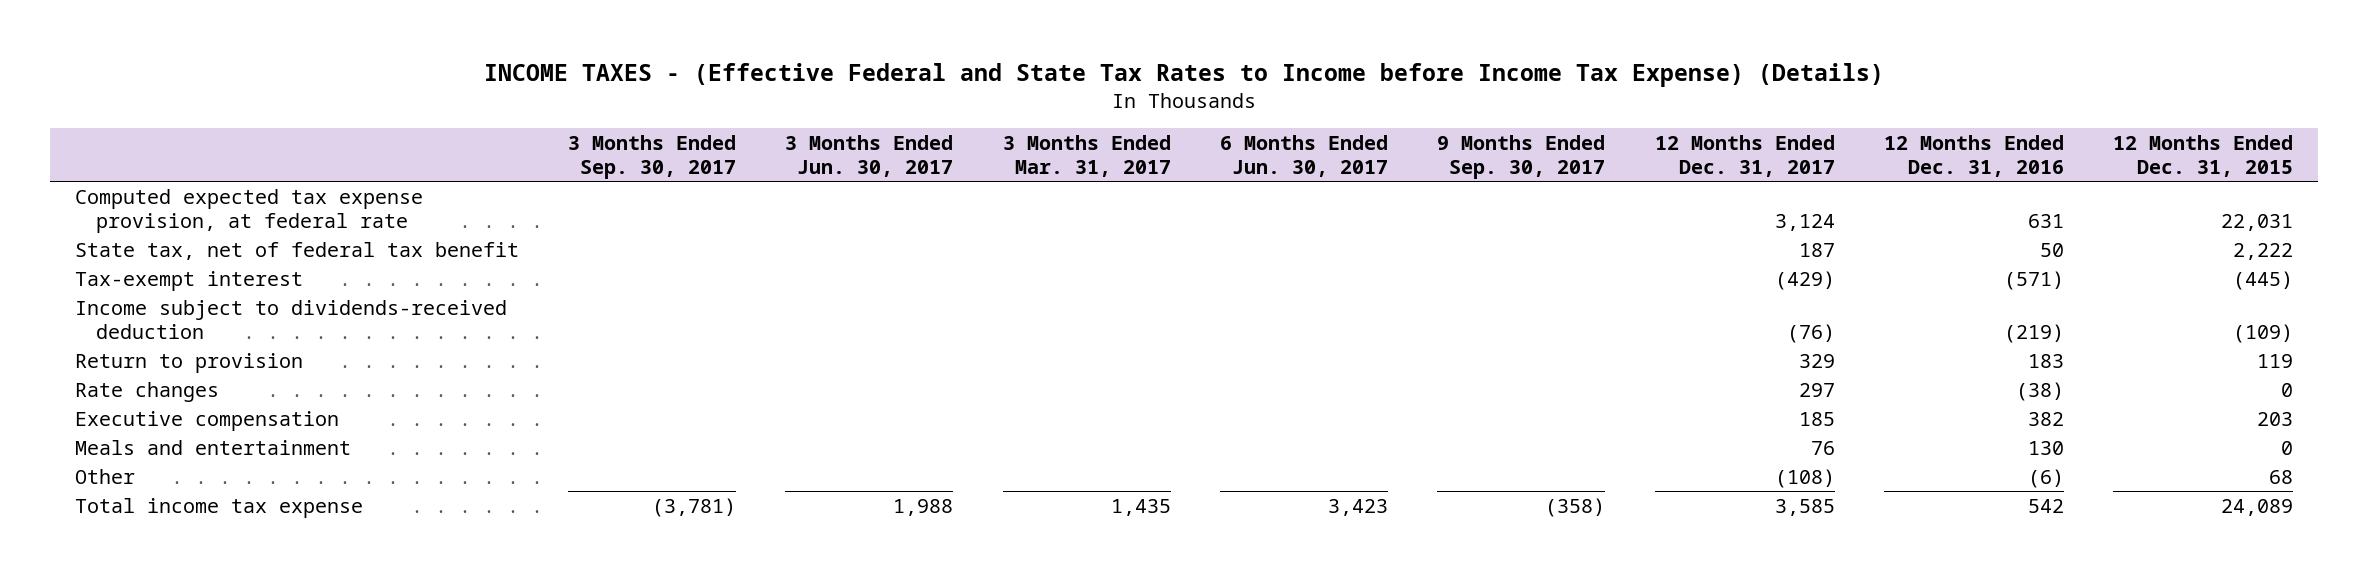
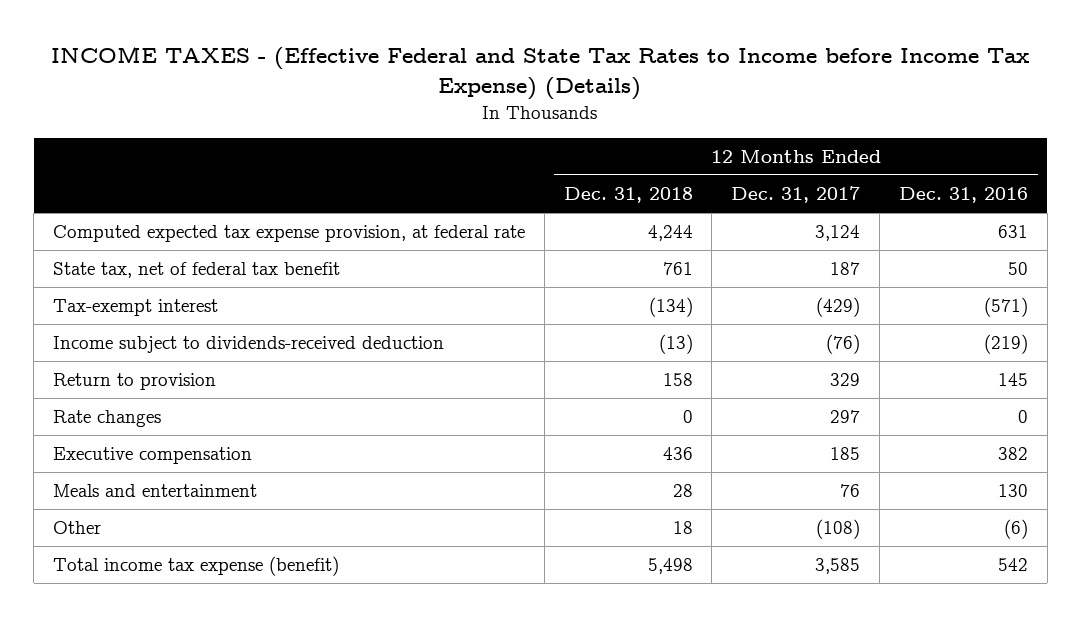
[567,134,736,179] 3 Months Ended Sep. 30, 2017 -> none
[785,134,954,177] 3 Months Ended Jun. 30, 2017 -> none
[1002,134,1171,177] 3 Months Ended Mar. 31, 2017 -> none
[1219,134,1388,177] 6 Months Ended Jun. 30, 2017 -> none
[1437,134,1606,179] 9 Months Ended Sep. 30, 2017 -> none
[2113,134,2294,177] 12 Months Ended Dec. 31, 2015 -> none
none -> [563,187,693,204] Dec. 31, 2018
[2027,353,2064,368] 183 -> [997,373,1028,387] 145
[2015,381,2064,401] (38) -> [1017,410,1028,424] 0
[74,497,363,518] Total income tax expense -> [52,556,339,577] Total income tax expense (benefit)

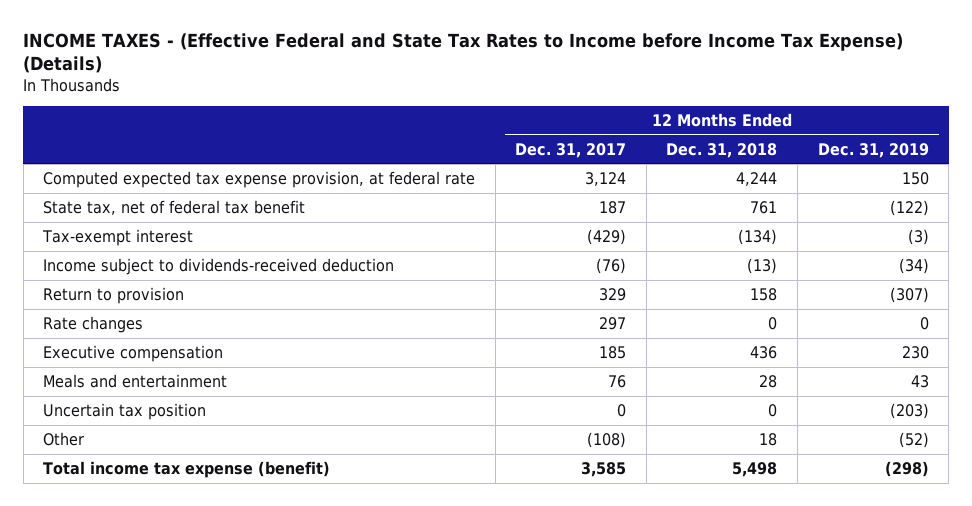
[898,187,1028,204] Dec. 31, 2016 -> none
none -> [817,142,929,158] Dec. 31, 2019
none -> [43,402,207,420] Uncertain tax position

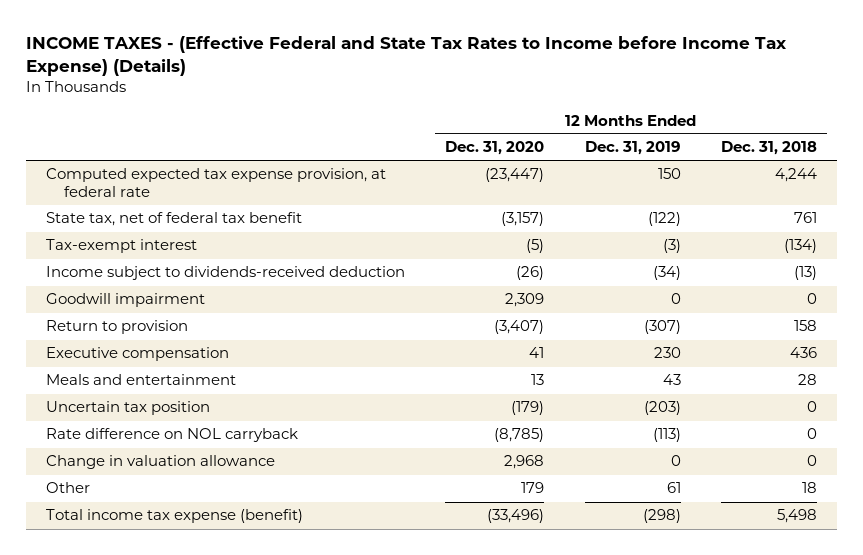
[515,142,627,158] Dec. 31, 2017 -> none
none -> [445,141,545,156] Dec. 31, 2020
none -> [46,293,206,308] Goodwill impairment
[43,315,144,333] Rate changes -> none
none -> [46,428,299,443] Rate difference on NOL carryback
none -> [46,455,276,470] Change in valuation allowance
[898,431,929,448] (52) -> [666,482,681,494] 61

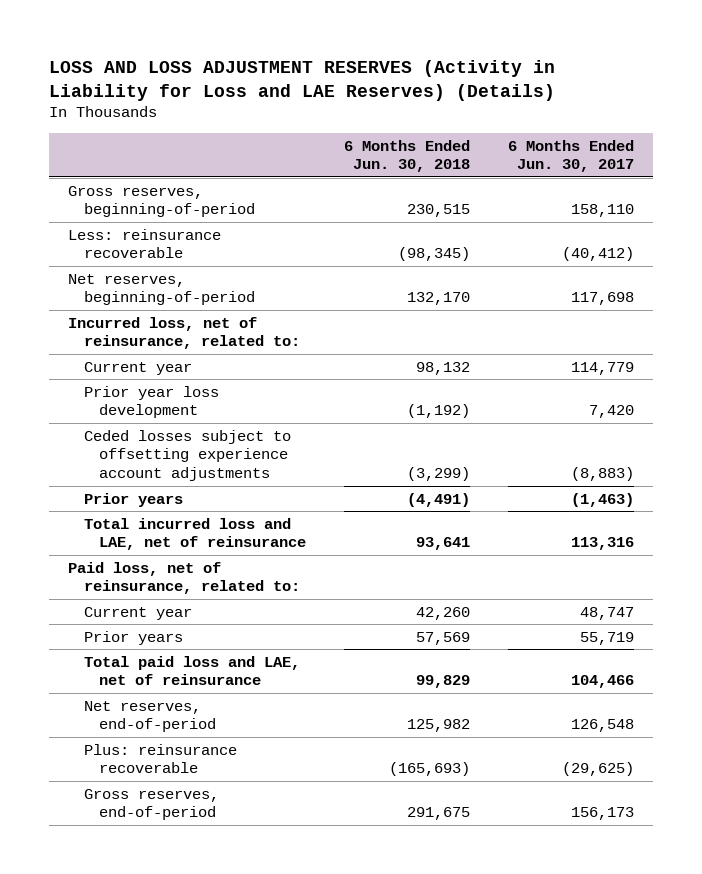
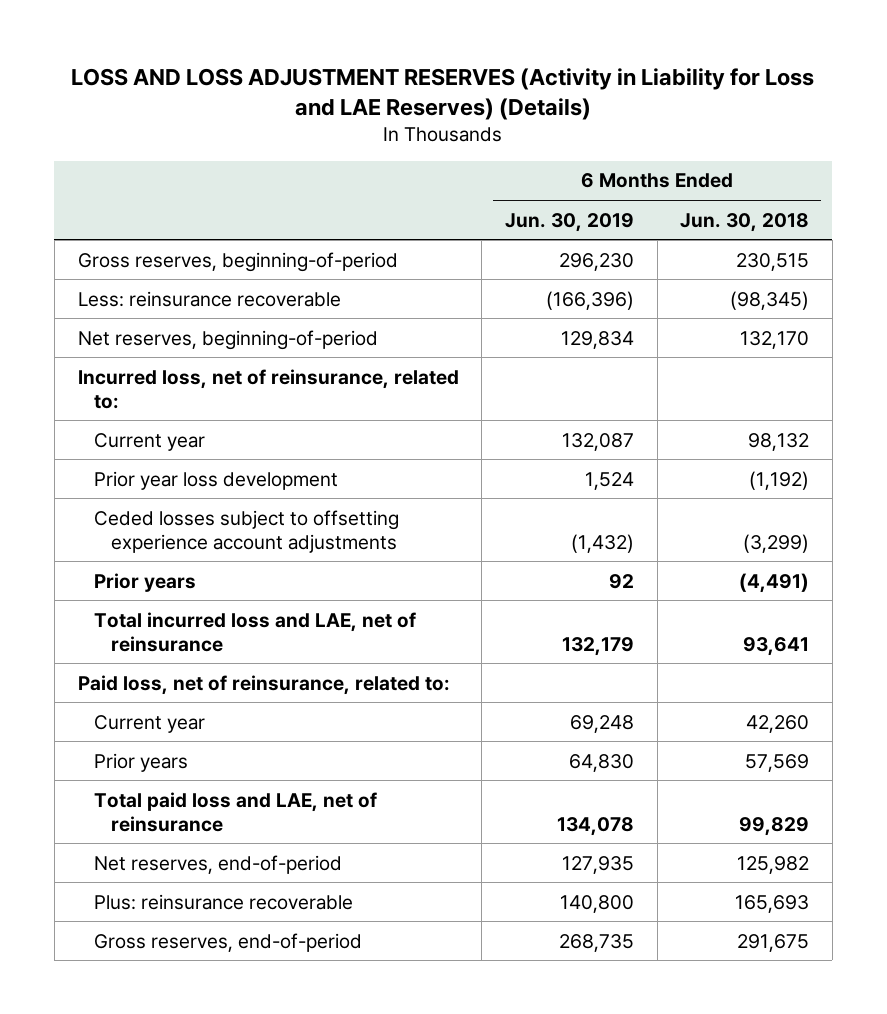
[508,139,635,173] 6 Months Ended Jun. 30, 2017 -> none
none -> [504,212,634,232] Jun. 30, 2019
[389,762,471,777] (165,693) -> [735,894,810,913] 165,693

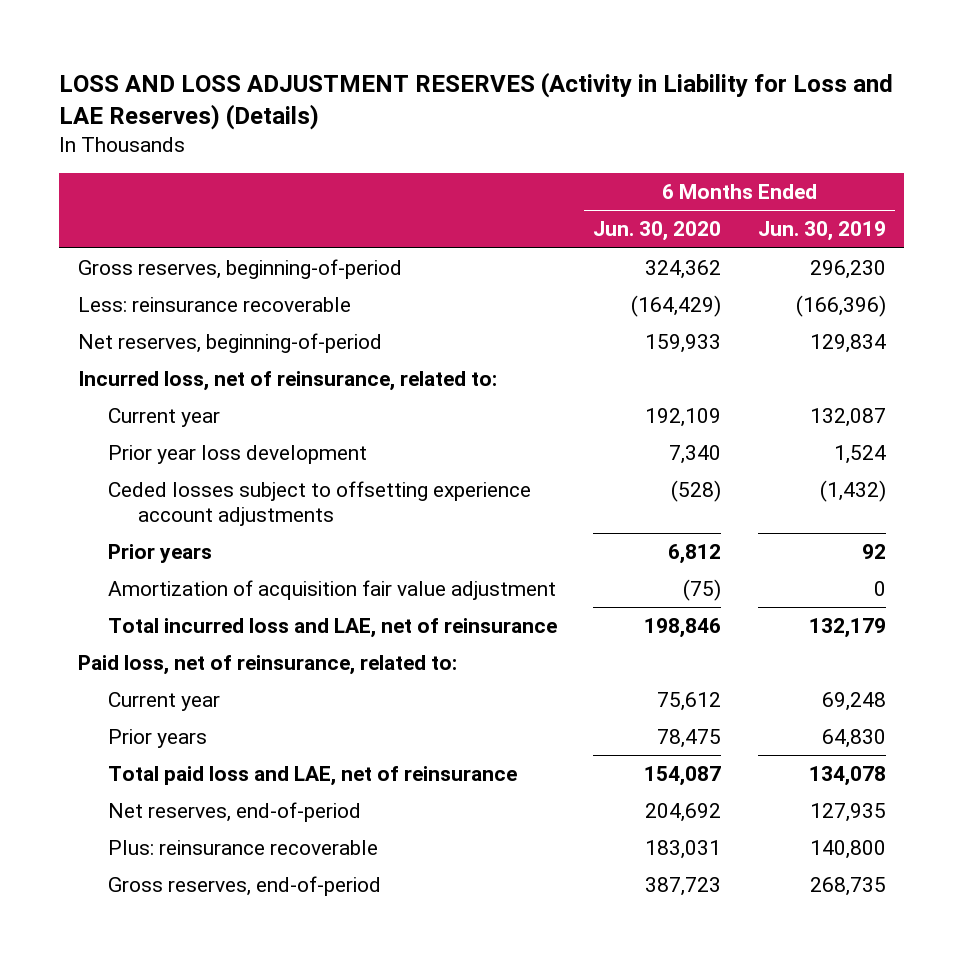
[680,212,810,232] Jun. 30, 2018 -> none
none -> [593,221,722,242] Jun. 30, 2020
none -> [107,580,556,601] Amortization of acquisition fair value adjustment

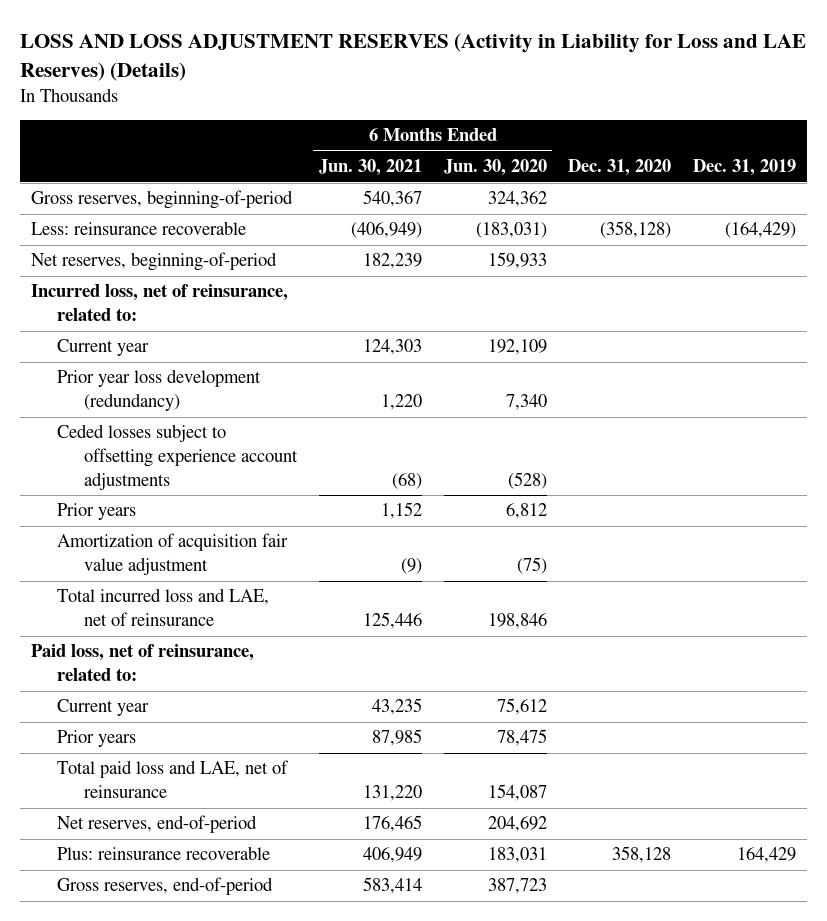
[757,221,886,242] Jun. 30, 2019 -> none
none -> [318,159,422,177] Jun. 30, 2021
none -> [568,159,672,177] Dec. 31, 2020
none -> [693,159,797,177] Dec. 31, 2019
[631,295,722,318] (164,429) -> [475,222,547,239] (183,031)
[107,445,367,465] Prior year loss development -> [57,369,262,412] Prior year loss development (redundancy)

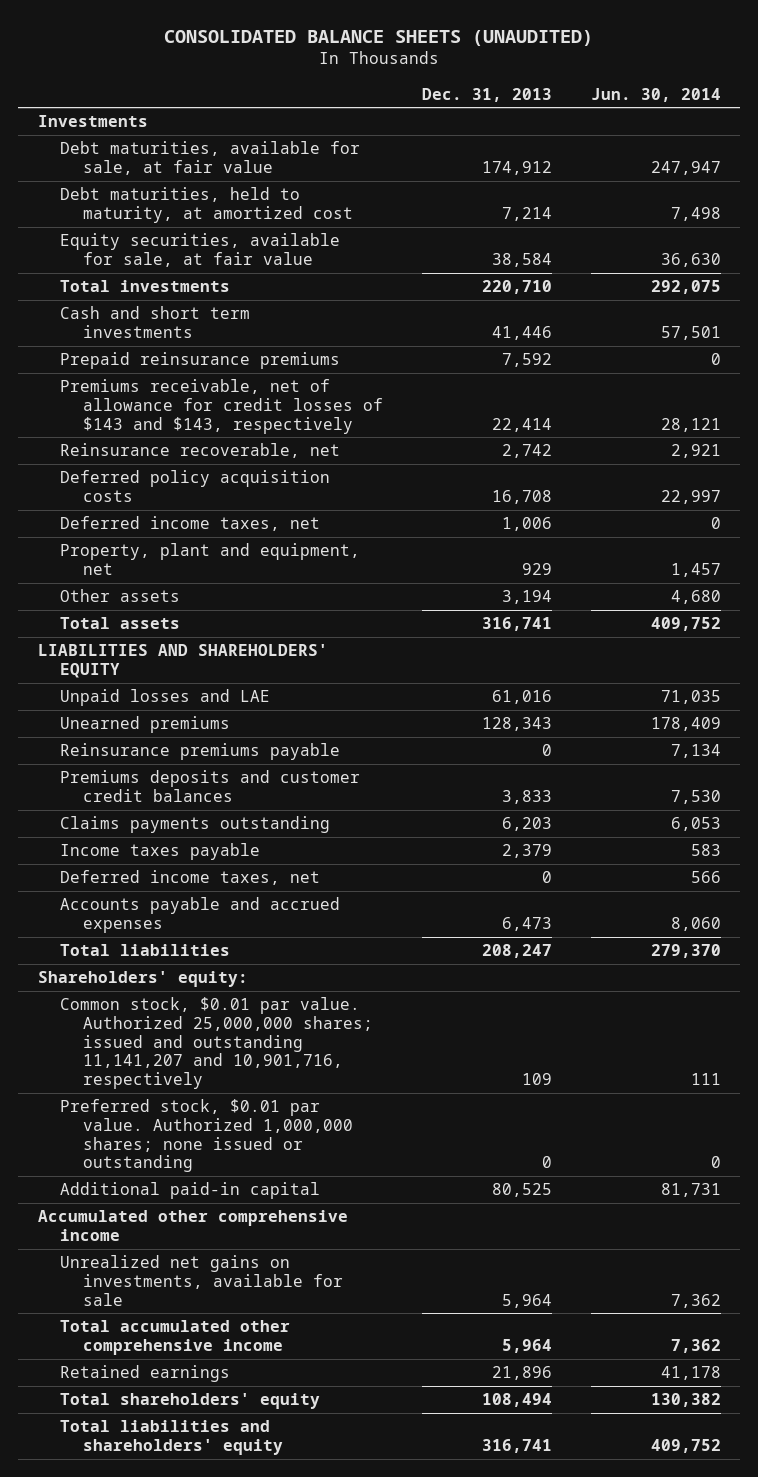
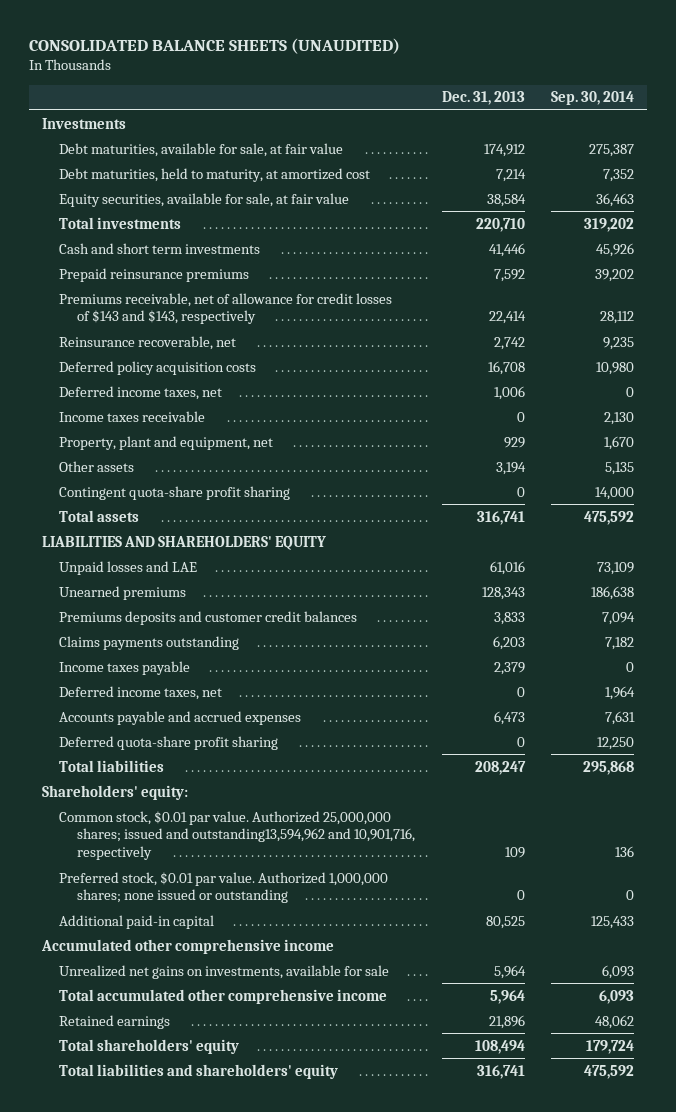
[590,87,721,102] Jun. 30, 2014 -> none
none -> [551,91,635,106] Sep. 30, 2014
none -> [59,410,206,422] Income taxes receivable
none -> [59,485,291,500] Contingent quota-share profit sharing
[60,743,341,761] Reinsurance premiums payable -> none
none -> [59,735,279,750] Deferred quota-share profit sharing
[60,997,374,1089] Common stock, $0.01 par value. Authorized 25,000,000 shares; issued and outstanding 11,141,207 and 10,901,716, respectively -> [59,810,416,860] Common stock, $0.01 par value. Authorized 25,000,000 shares; issued and outstanding13,594,962 and 10,901,716, respectively

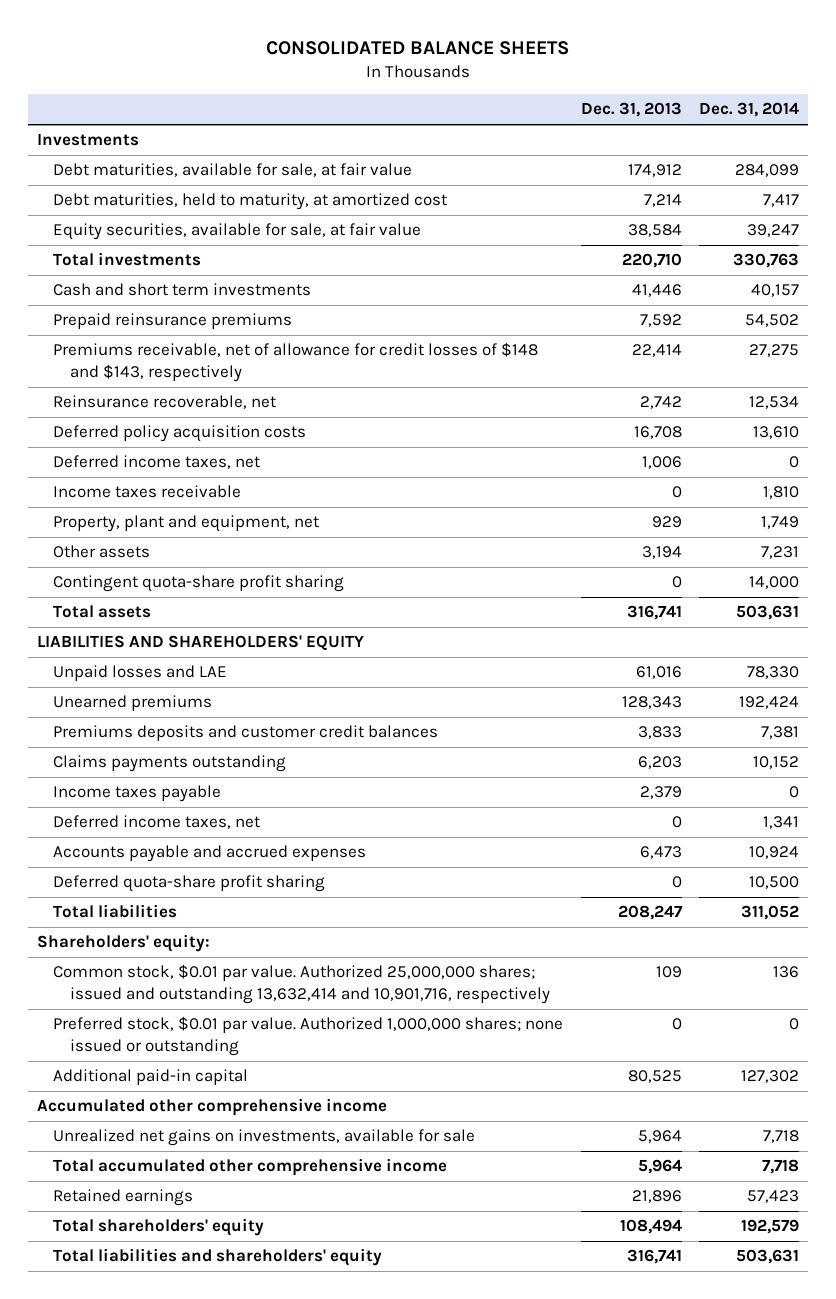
[28,37,400,54] CONSOLIDATED BALANCE SHEETS (UNAUDITED) -> [266,41,570,56] CONSOLIDATED BALANCE SHEETS
[551,91,635,106] Sep. 30, 2014 -> none
none -> [699,102,800,118] Dec. 31, 2014
[59,292,393,325] Premiums receivable, net of allowance for credit losses of $143 and $143, respectively -> [53,342,539,383] Premiums receivable, net of allowance for credit losses of $148 and $143, respectively
[59,810,416,860] Common stock, $0.01 par value. Authorized 25,000,000 shares; issued and outstanding13,594,962 and 10,901,716, respectively -> [53,964,551,1005] Common stock, $0.01 par value. Authorized 25,000,000 shares; issued and outstanding 13,632,414 and 10,901,716, respectively

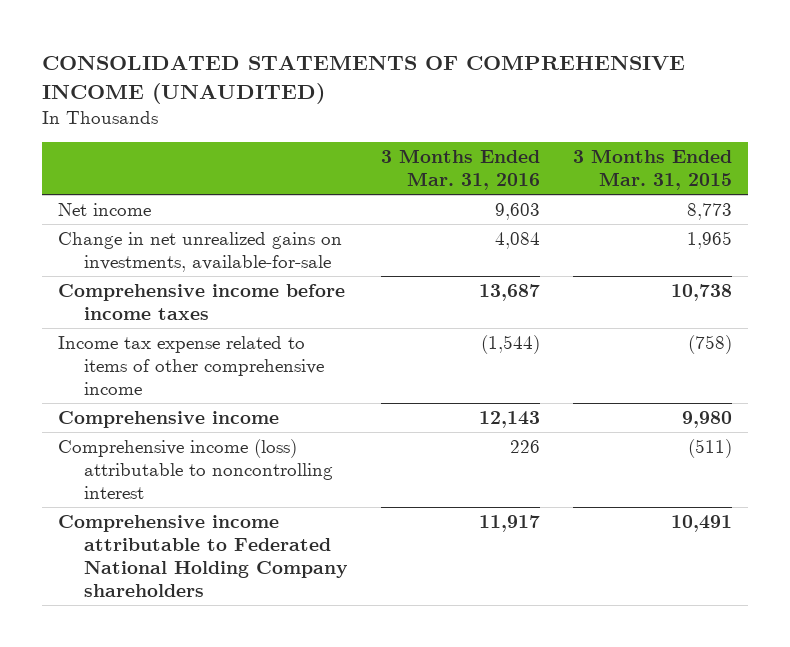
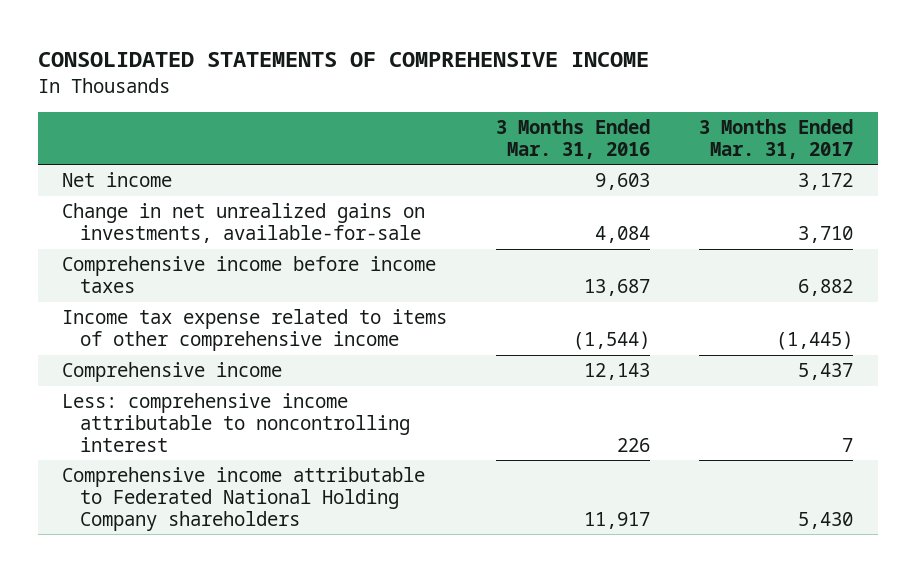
[41,55,685,104] CONSOLIDATED STATEMENTS OF COMPREHENSIVE INCOME (UNAUDITED) -> [37,52,649,68] CONSOLIDATED STATEMENTS OF COMPREHENSIVE INCOME
[572,149,732,191] 3 Months Ended Mar. 31, 2015 -> none
none -> [699,119,854,159] 3 Months Ended Mar. 31, 2017
[58,438,333,499] Comprehensive income (loss) attributable to noncontrolling interest -> [62,393,410,452] Less: comprehensive income attributable to noncontrolling interest

